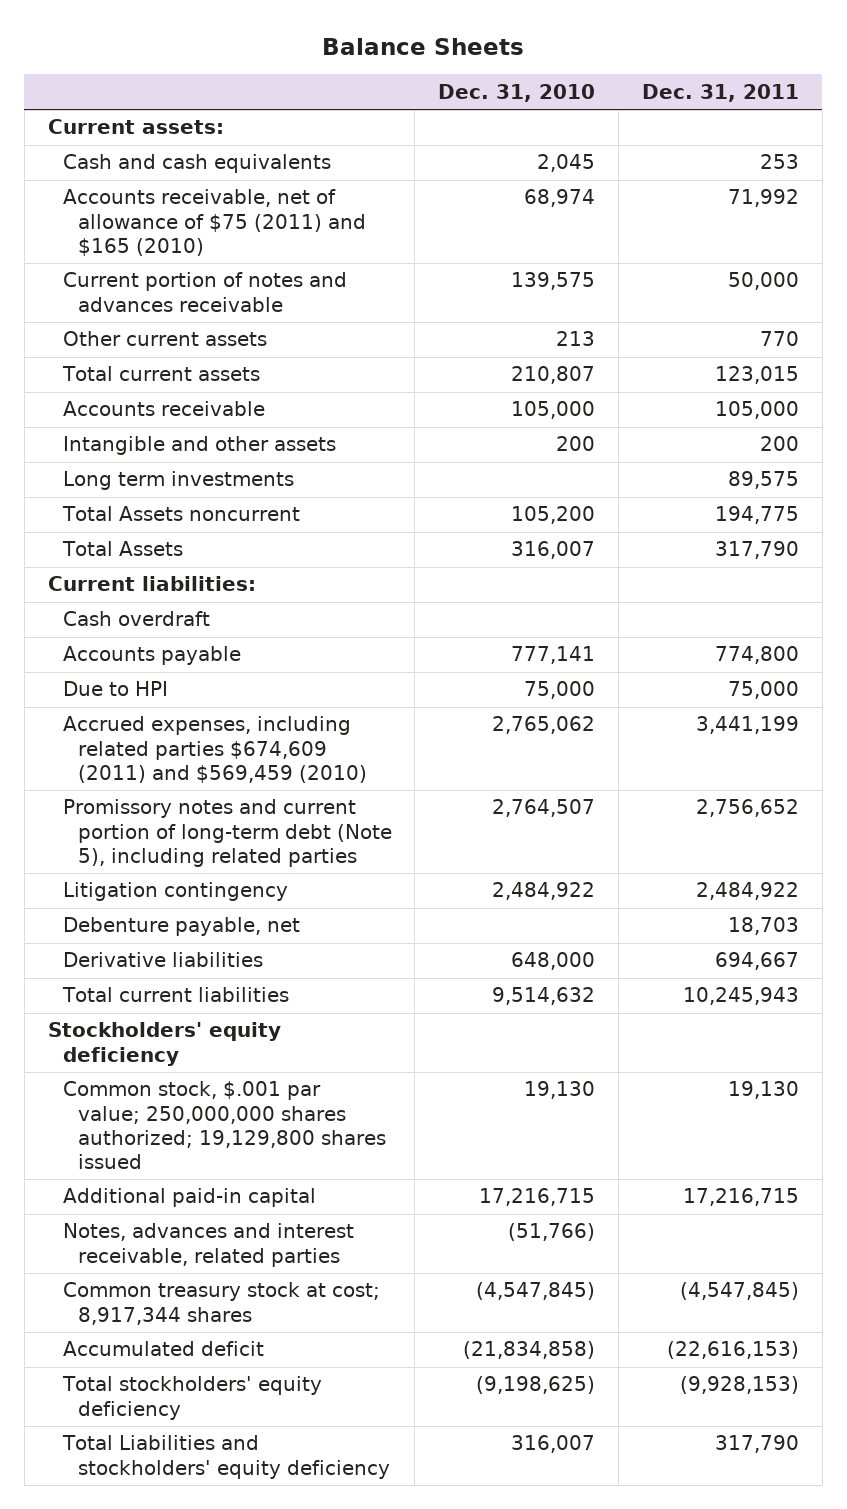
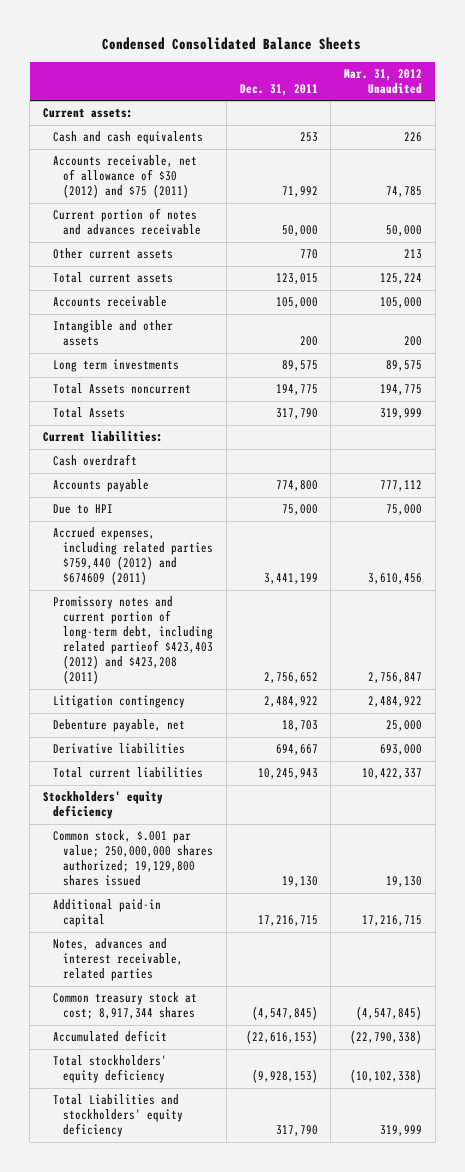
[322,37,525,55] Balance Sheets -> [102,37,362,51] Condensed Consolidated Balance Sheets
[438,83,596,102] Dec. 31, 2010 -> none
none -> [344,68,423,94] Mar. 31, 2012 Unaudited
[62,189,366,256] Accounts receivable, net of allowance of $75 (2011) and $165 (2010) -> [53,155,198,199] Accounts receivable, net of allowance of $30 (2012) and $75 (2011)
[62,716,367,783] Accrued expenses, including related parties $674,609 (2011) and $569,459 (2010) -> [53,527,214,586] Accrued expenses, including related parties $759,440 (2012) and $674609 (2011)
[62,799,392,867] Promissory notes and current portion of long-term debt (Note 5), including related parties -> [53,596,214,685] Promissory notes and current portion of long-term debt, including related partieof $423,403 (2012) and $423,208 (2011)

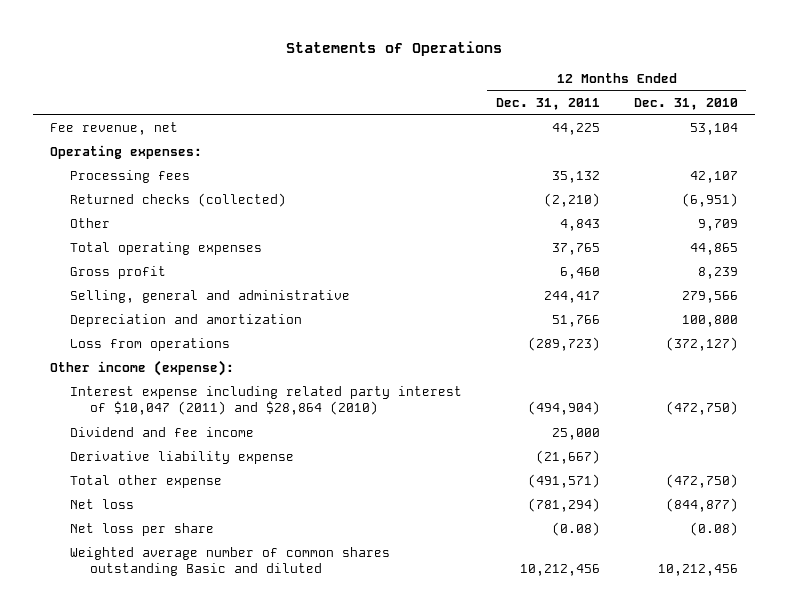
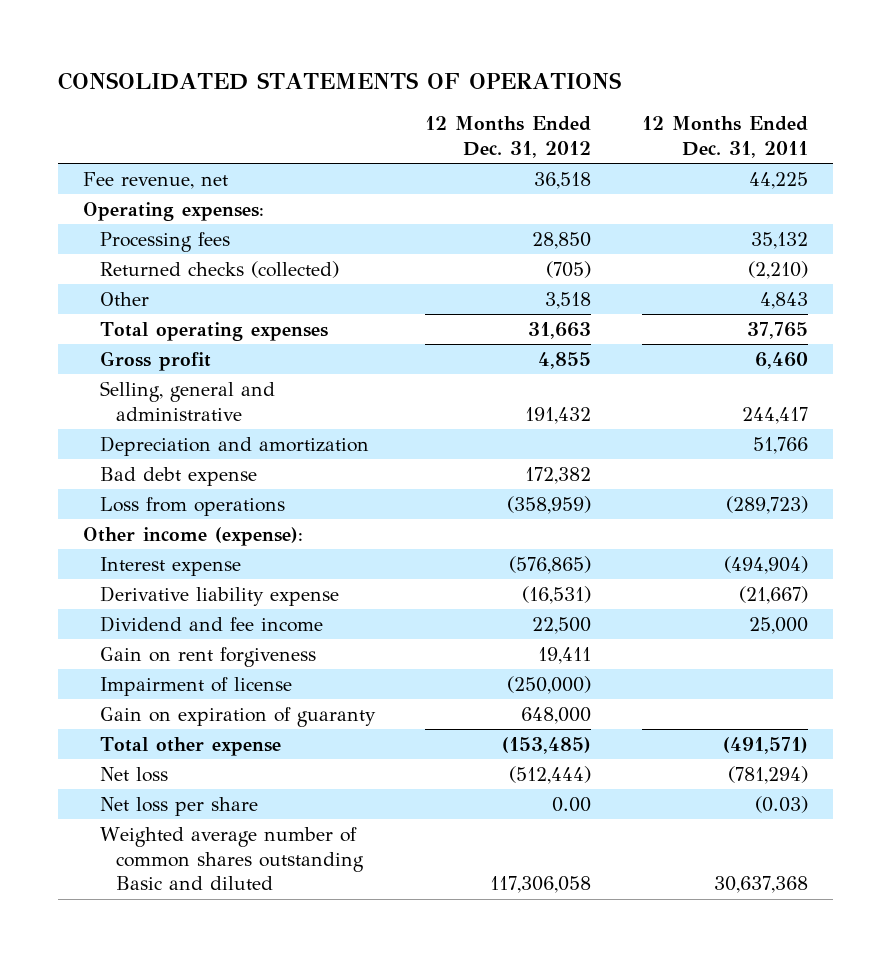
[285,41,502,57] Statements of Operations -> [58,71,622,90] CONSOLIDATED STATEMENTS OF OPERATIONS
[633,97,738,110] Dec. 31, 2010 -> none
none -> [425,116,592,159] 12 Months Ended Dec. 31, 2012
none -> [99,466,257,486] Bad debt expense
[69,385,462,416] Interest expense including related party interest of $10,047 (2011) and $28,864 (2010) -> [99,556,241,576] Interest expense
[69,426,254,437] Dividend and fee income -> [99,615,323,632] Dividend and fee income
none -> [99,646,316,667] Gain on rent forgiveness
none -> [99,676,292,696] Impairment of license
none -> [99,706,376,727] Gain on expiration of guaranty
[551,521,600,536] (0.08) -> [754,795,808,813] (0.03)
[519,564,600,577] 10,212,456 -> [713,876,808,894] 30,637,368

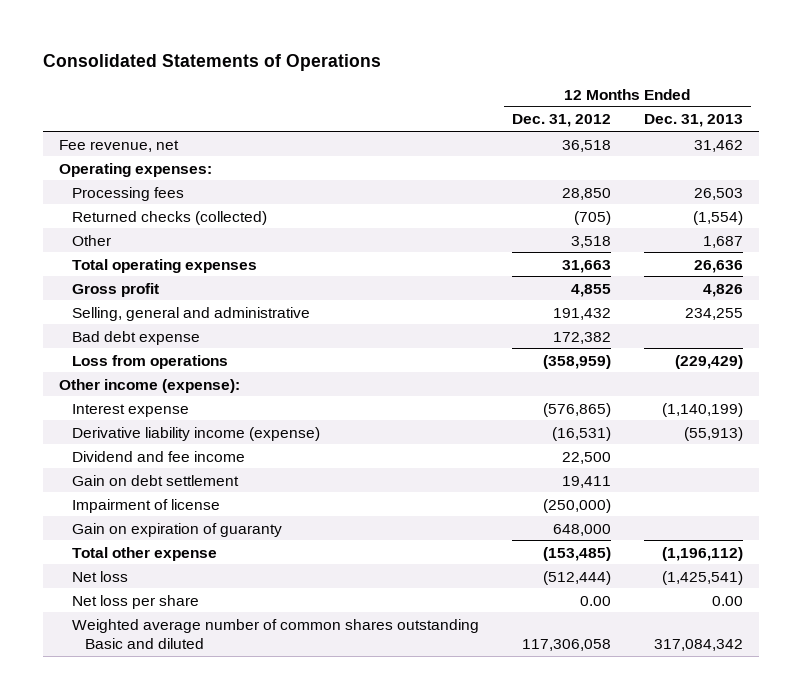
[58,71,622,90] CONSOLIDATED STATEMENTS OF OPERATIONS -> [43,54,382,72] Consolidated Statements of Operations
[641,116,808,159] 12 Months Ended Dec. 31, 2011 -> none
none -> [643,114,743,128] Dec. 31, 2013
[99,435,369,456] Depreciation and amortization -> none
[99,585,339,606] Derivative liability expense -> [72,426,321,441] Derivative liability income (expense)
[99,646,316,667] Gain on rent forgiveness -> [72,474,240,486] Gain on debt settlement

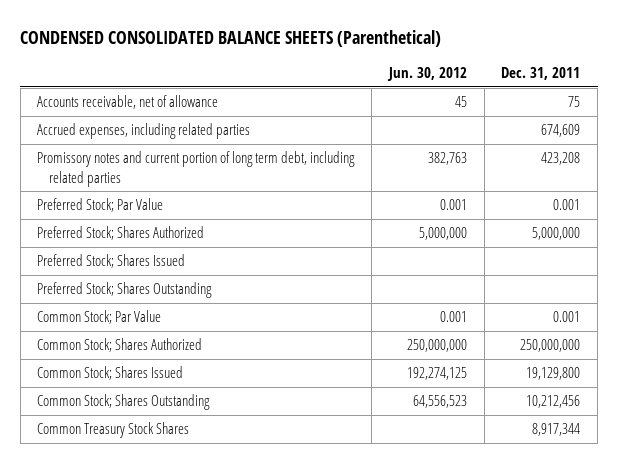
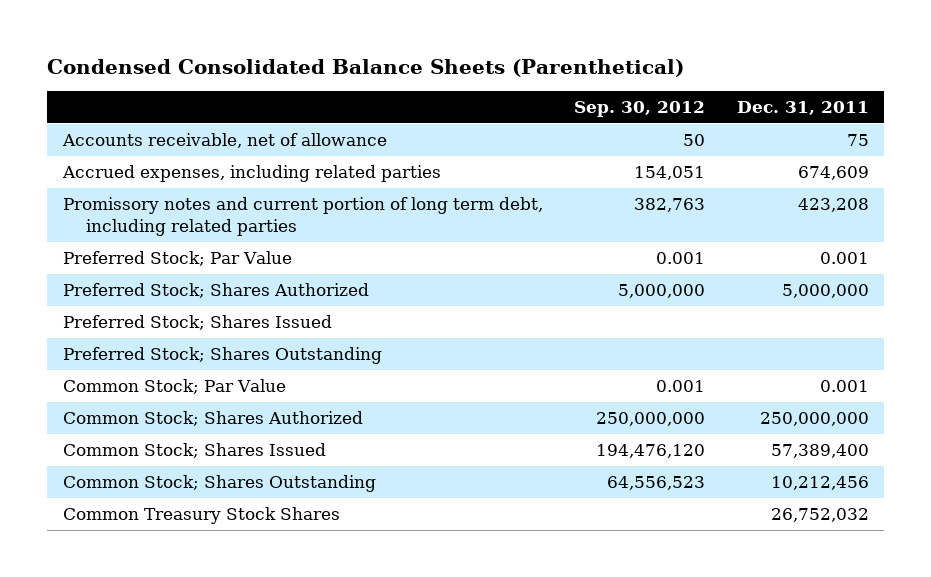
[20,29,442,47] CONDENSED CONSOLIDATED BALANCE SHEETS (Parenthetical) -> [47,58,685,77] Condensed Consolidated Balance Sheets (Parenthetical)
[386,67,467,82] Jun. 30, 2012 -> none
none -> [574,101,706,118] Sep. 30, 2012
[526,367,581,381] 19,129,800 -> [770,444,869,459] 57,389,400
[532,423,581,437] 8,917,344 -> [770,508,869,523] 26,752,032

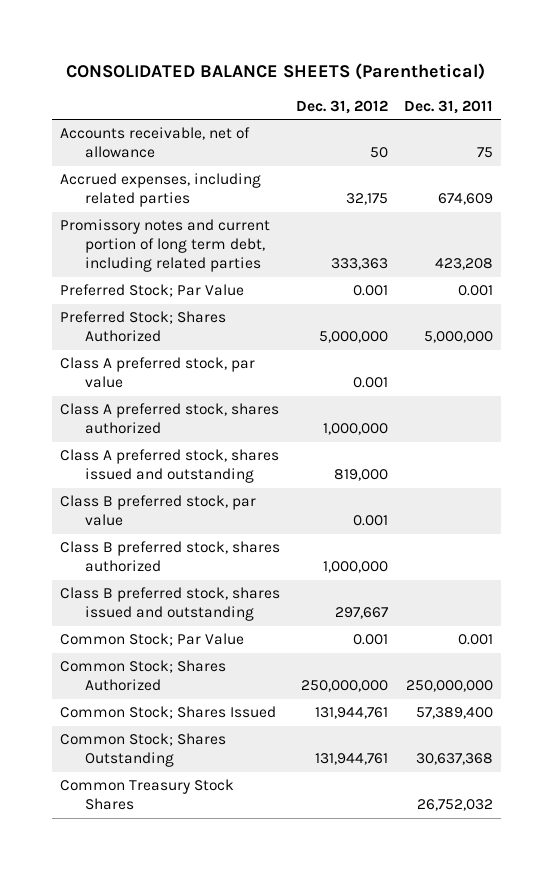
[47,58,685,77] Condensed Consolidated Balance Sheets (Parenthetical) -> [66,62,486,80] CONSOLIDATED BALANCE SHEETS (Parenthetical)
[574,101,706,118] Sep. 30, 2012 -> none
none -> [295,99,388,114] Dec. 31, 2012
none -> [60,357,256,389] Class A preferred stock, par value
none -> [60,403,280,435] Class A preferred stock, shares authorized
[62,315,332,331] Preferred Stock; Shares Issued -> [60,449,280,484] Class A preferred stock, shares issued and outstanding
none -> [60,495,257,527] Class B preferred stock, par value
none -> [60,541,281,573] Class B preferred stock, shares authorized
[62,347,382,365] Preferred Stock; Shares Outstanding -> [60,587,281,622] Class B preferred stock, shares issued and outstanding
[770,476,869,491] 10,212,456 -> [415,753,493,766] 30,637,368

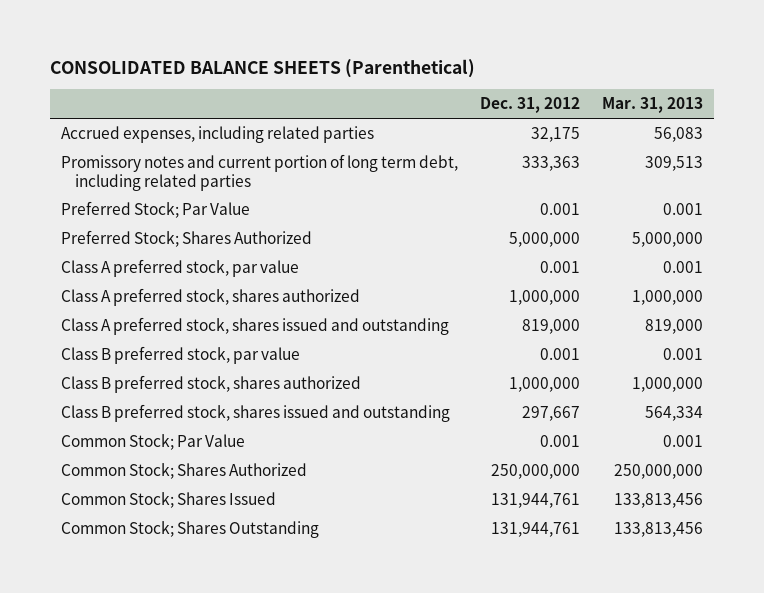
[403,99,493,114] Dec. 31, 2011 -> none
none -> [602,97,704,114] Mar. 31, 2013
[60,127,251,159] Accounts receivable, net of allowance -> none
[60,779,235,811] Common Treasury Stock Shares -> none

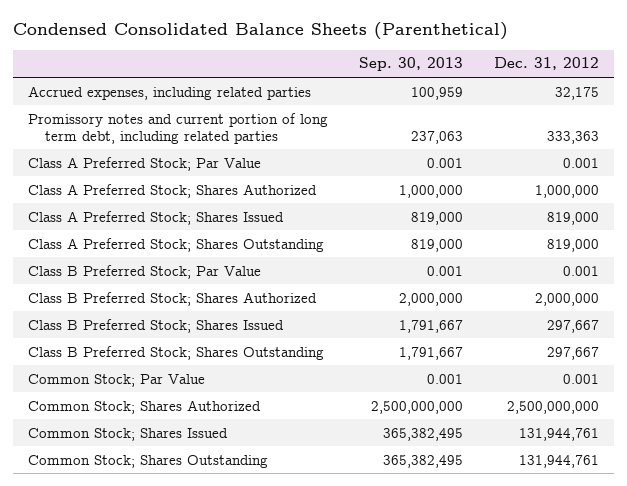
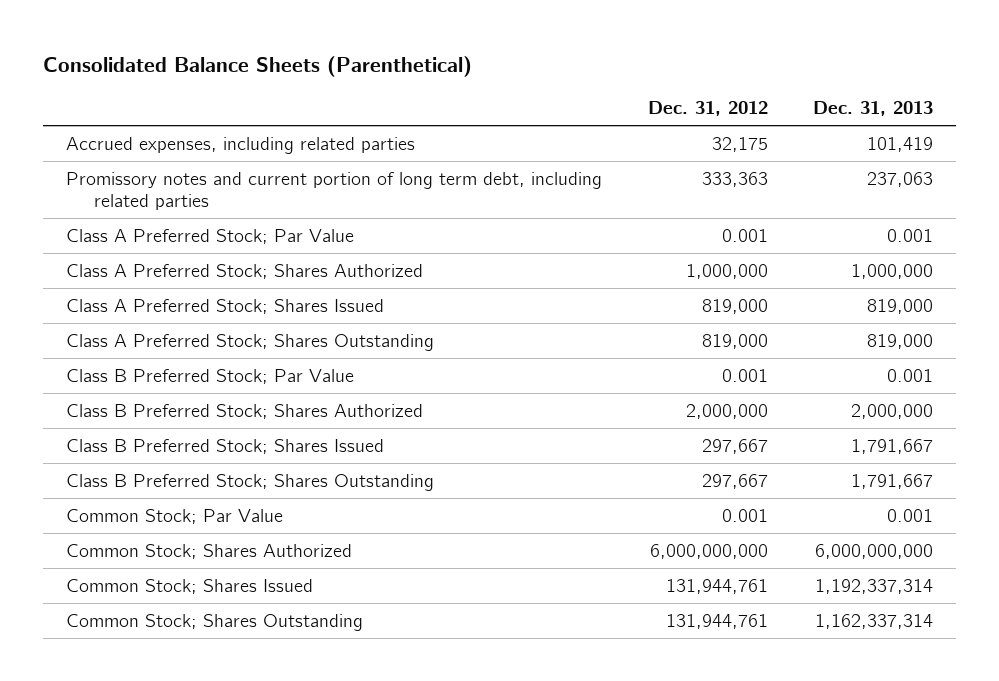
[13,22,509,41] Condensed Consolidated Balance Sheets (Parenthetical) -> [43,55,473,77] Consolidated Balance Sheets (Parenthetical)
[359,57,464,72] Sep. 30, 2013 -> none
none -> [813,101,934,117] Dec. 31, 2013
[506,400,599,414] 2,500,000,000 -> [649,544,768,560] 6,000,000,000

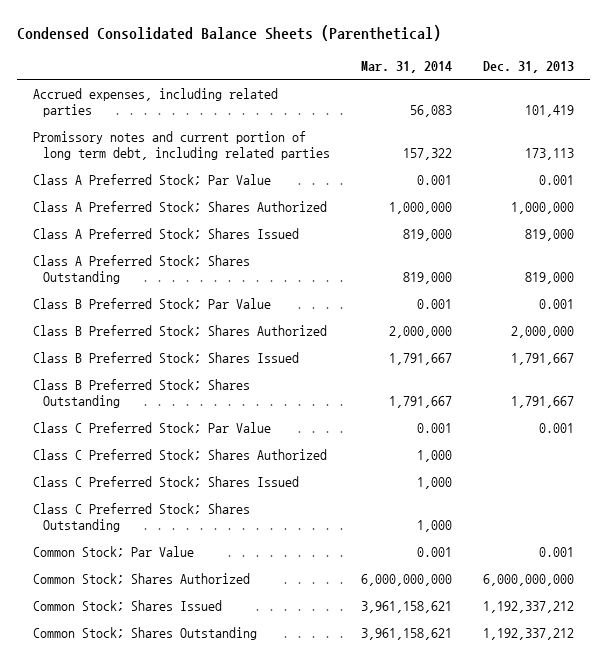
[43,55,473,77] Consolidated Balance Sheets (Parenthetical) -> [17,25,442,42] Condensed Consolidated Balance Sheets (Parenthetical)
[647,101,768,117] Dec. 31, 2012 -> none
none -> [361,60,453,73] Mar. 31, 2014
[867,172,934,188] 237,063 -> [525,148,575,161] 173,113
none -> [32,421,271,433] Class C Preferred Stock; Par Value
none -> [32,448,327,460] Class C Preferred Stock; Shares Authorized
none -> [32,475,299,487] Class C Preferred Stock; Shares Issued
none -> [32,502,250,533] Class C Preferred Stock; Shares Outstanding
[815,579,934,595] 1,192,337,314 -> [483,600,575,613] 1,192,337,212
[815,614,934,630] 1,162,337,314 -> [483,627,575,640] 1,192,337,212

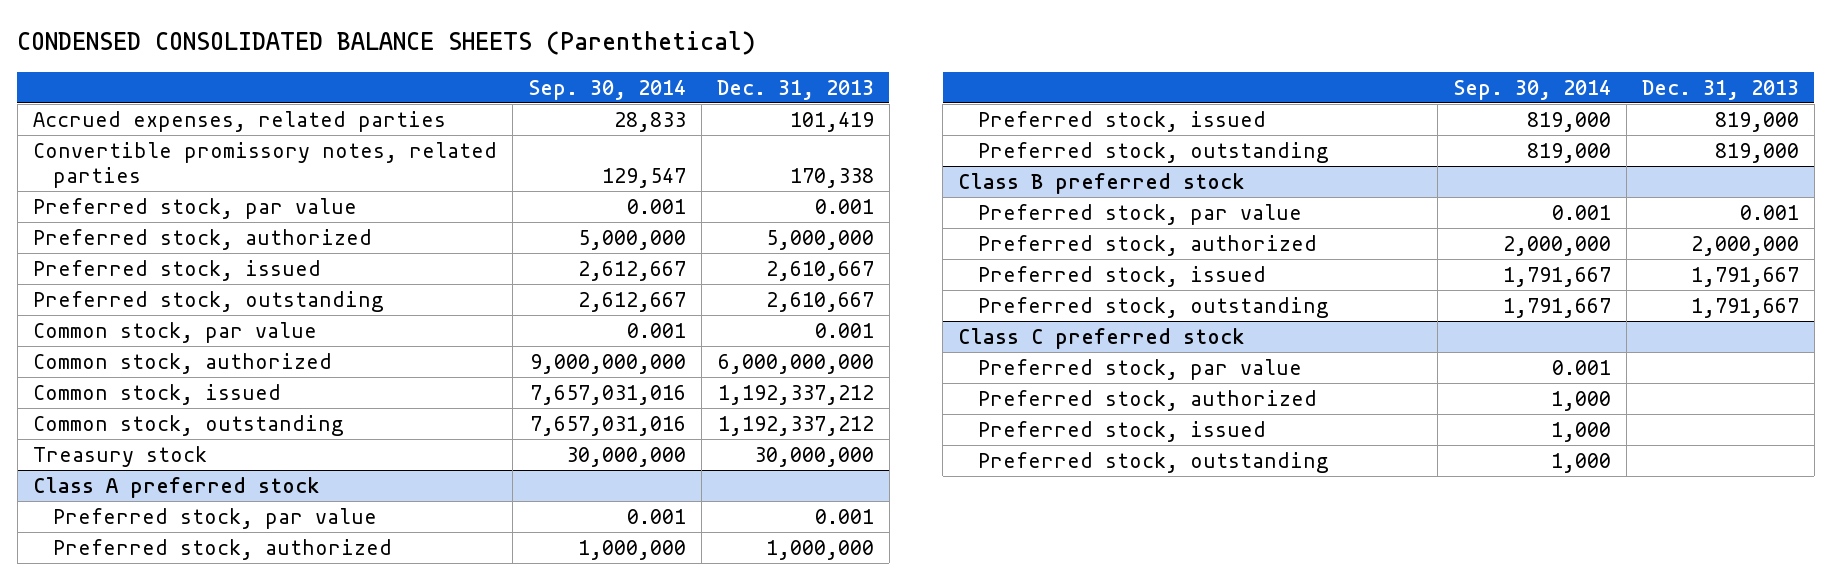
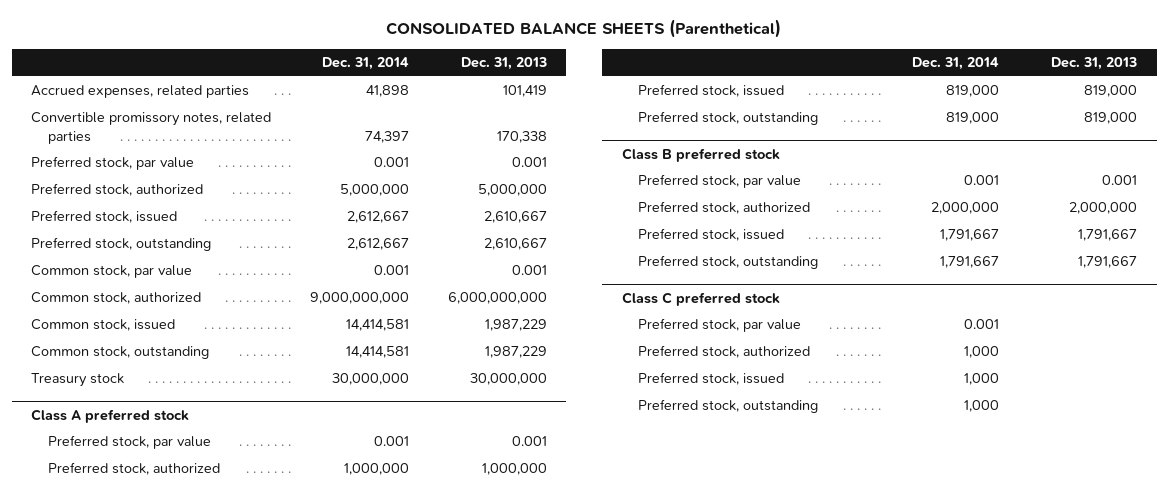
[17,31,756,56] CONDENSED CONSOLIDATED BALANCE SHEETS (Parenthetical) -> [386,19,782,39] CONSOLIDATED BALANCE SHEETS (Parenthetical)
[527,79,686,100] Sep. 30, 2014 -> none
none -> [322,57,410,71] Dec. 31, 2014
[717,384,874,405] 1,192,337,212 -> [484,319,547,332] 1,987,229
[717,415,874,436] 1,192,337,212 -> [484,346,547,359] 1,987,229

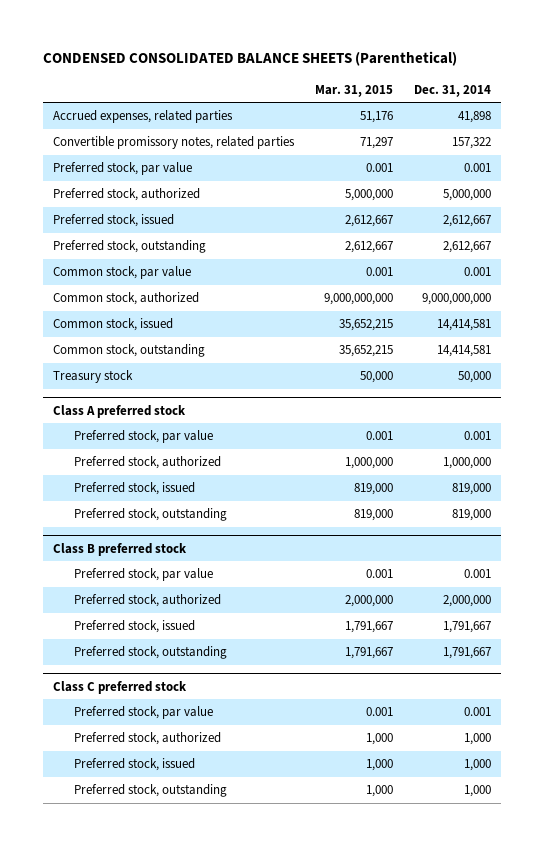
[386,19,782,39] CONSOLIDATED BALANCE SHEETS (Parenthetical) -> [42,51,457,67] CONDENSED CONSOLIDATED BALANCE SHEETS (Parenthetical)
[460,57,547,71] Dec. 31, 2013 -> none
none -> [314,84,393,97] Mar. 31, 2015
[365,130,410,143] 74,397 -> [451,137,491,150] 157,322
[332,373,410,386] 30,000,000 -> [457,371,491,384] 50,000

